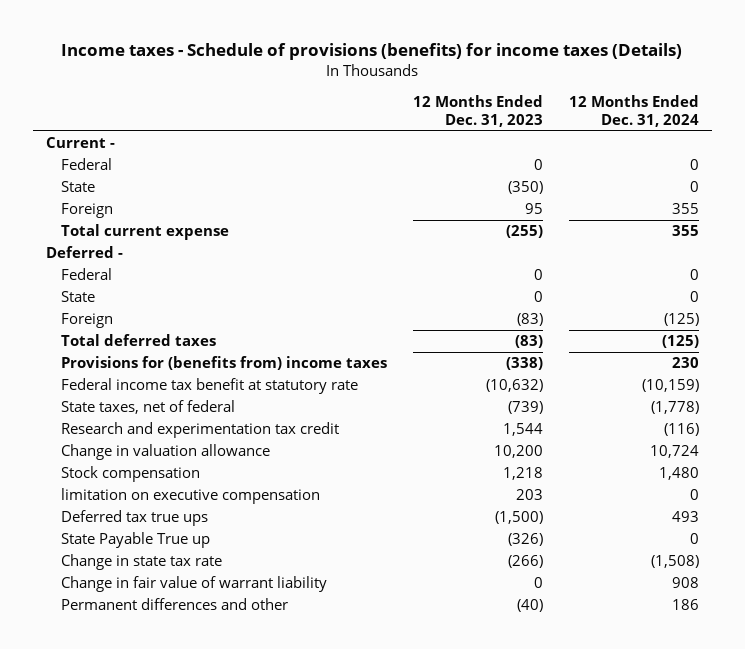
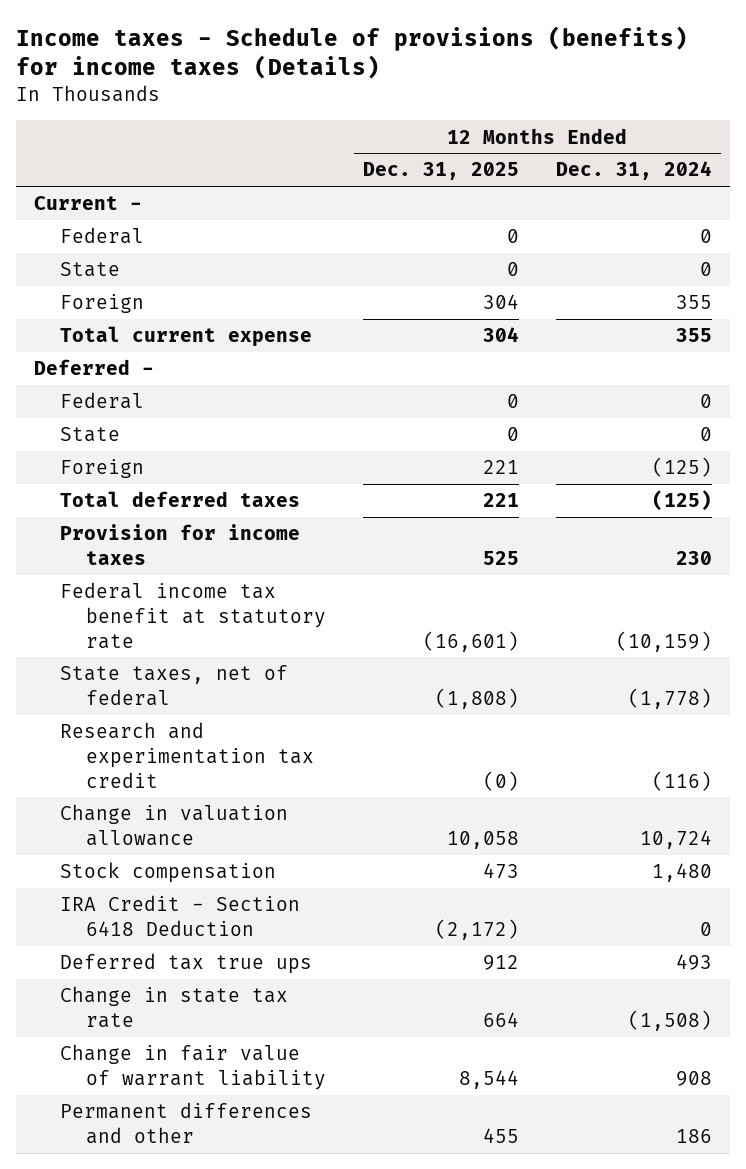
[413,95,544,127] 12 Months Ended Dec. 31, 2023 -> none
none -> [362,162,519,181] Dec. 31, 2025
[61,356,388,371] Provisions for (benefits from) income taxes -> [60,524,301,565] Provision for income taxes
[61,488,321,505] limitation on executive compensation -> none
none -> [60,895,301,936] IRA Credit - Section 6418 Deduction
[61,532,211,549] State Payable True up -> none

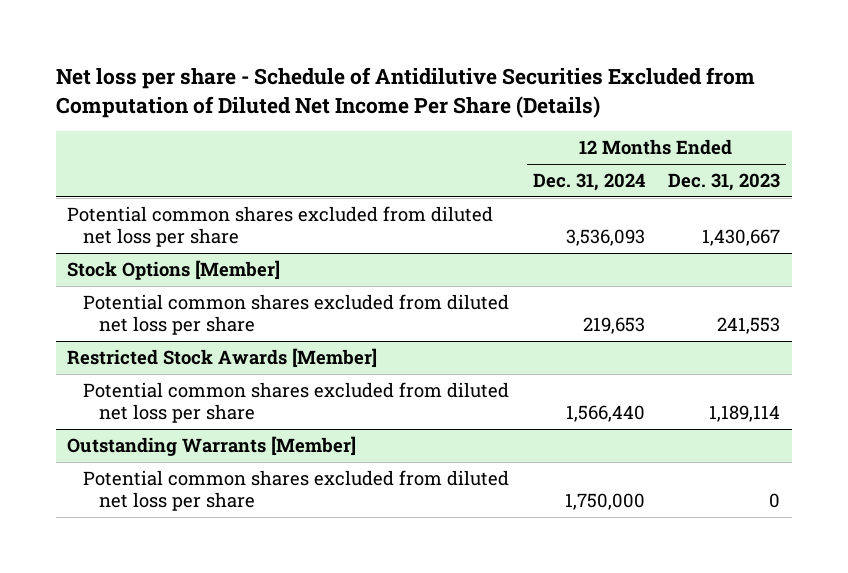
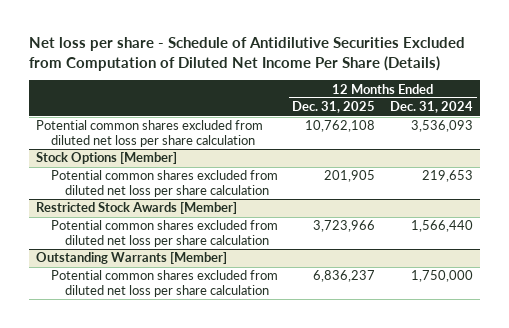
[668,173,781,192] Dec. 31, 2023 -> none
none -> [292,101,376,114] Dec. 31, 2025
[67,206,494,247] Potential common shares excluded from diluted net loss per share -> [36,120,264,148] Potential common shares excluded from diluted net loss per share calculation
[83,294,510,335] Potential common shares excluded from diluted net loss per share -> [50,170,278,198] Potential common shares excluded from diluted net loss per share calculation
[83,382,510,423] Potential common shares excluded from diluted net loss per share -> [50,220,278,248] Potential common shares excluded from diluted net loss per share calculation
[83,470,510,511] Potential common shares excluded from diluted net loss per share -> [50,270,278,298] Potential common shares excluded from diluted net loss per share calculation

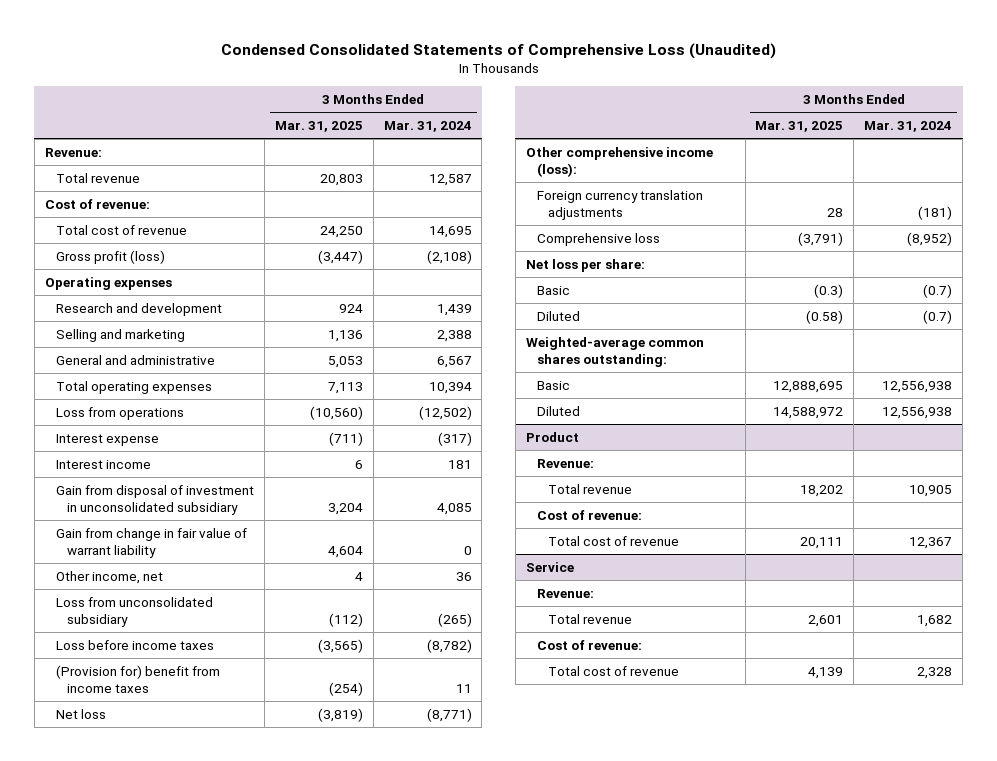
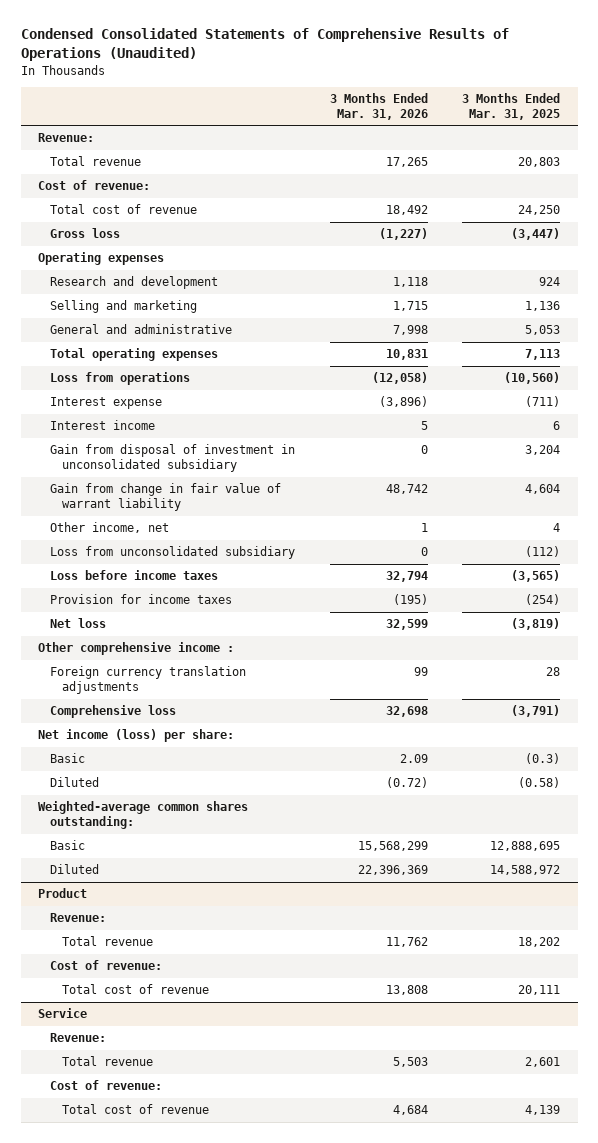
[220,43,776,60] Condensed Consolidated Statements of Comprehensive Loss (Unaudited) -> [20,28,509,62] Condensed Consolidated Statements of Comprehensive Results of Operations (Unaudited)
[383,121,472,133] Mar. 31, 2024 -> none
none -> [329,92,428,120] 3 Months Ended Mar. 31, 2026
[55,249,165,264] Gross profit (loss) -> [49,228,120,239] Gross loss
[55,664,220,693] (Provision for) benefit from income taxes -> [49,594,232,605] Provision for income taxes
[525,146,713,177] Other comprehensive income (loss): -> [37,642,234,656] Other comprehensive income :
[525,258,645,272] Net loss per share: -> [37,729,234,743] Net income (loss) per share:

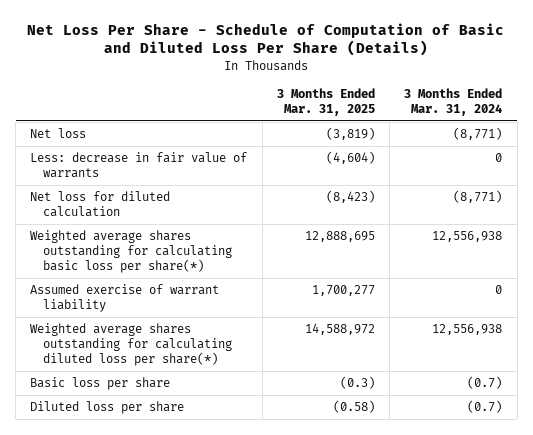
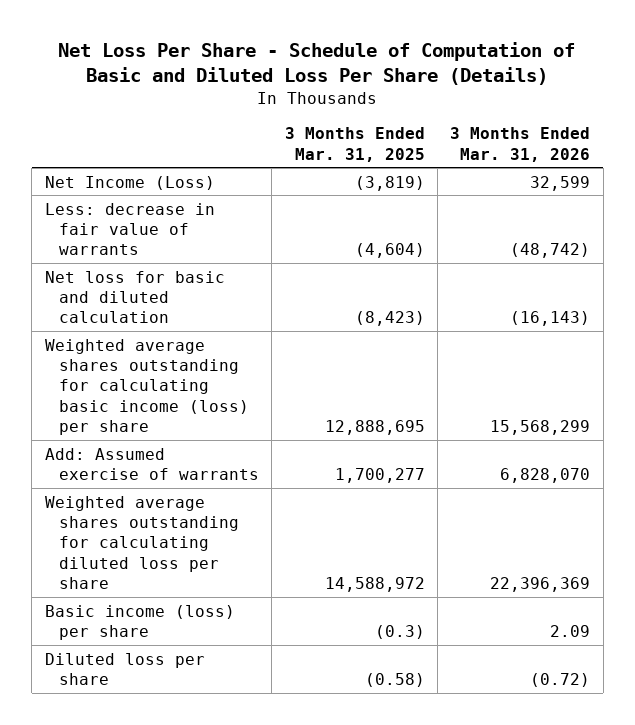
[404,88,503,117] 3 Months Ended Mar. 31, 2024 -> none
none -> [450,127,591,162] 3 Months Ended Mar. 31, 2026
[30,128,87,139] Net loss -> [44,175,215,190] Net Income (Loss)
[30,191,171,218] Net loss for diluted calculation -> [44,270,225,324] Net loss for basic and diluted calculation
[30,230,232,274] Weighted average shares outstanding for calculating basic loss per share(*) -> [44,338,249,435] Weighted average shares outstanding for calculating basic income (loss) per share
[30,284,220,313] Assumed exercise of warrant liability -> [44,447,259,480] Add: Assumed exercise of warrants
[30,323,232,367] Weighted average shares outstanding for calculating diluted loss per share(*) -> [44,495,239,589] Weighted average shares outstanding for calculating diluted loss per share
[30,377,171,391] Basic loss per share -> [44,604,235,640] Basic income (loss) per share

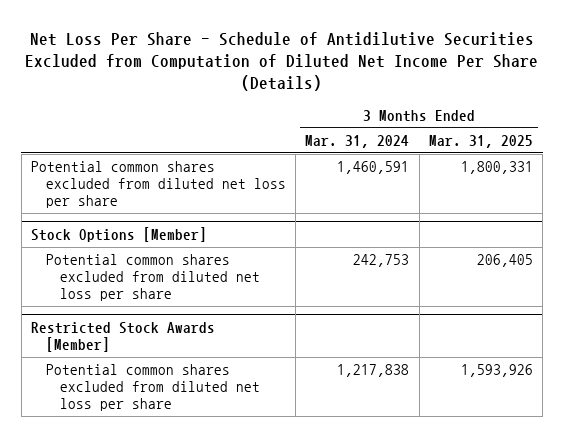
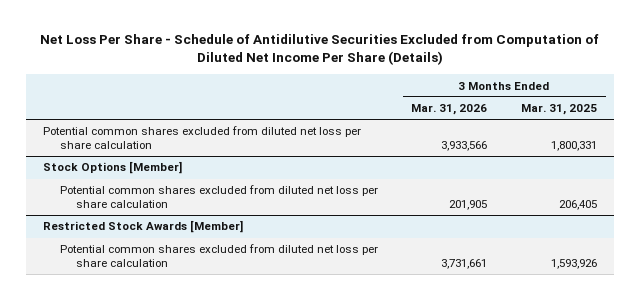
[305,134,410,148] Mar. 31, 2024 -> none
none -> [411,104,488,116] Mar. 31, 2026
[31,161,286,209] Potential common shares excluded from diluted net loss per share -> [42,126,361,150] Potential common shares excluded from diluted net loss per share calculation
[45,254,260,302] Potential common shares excluded from diluted net loss per share -> [59,185,378,209] Potential common shares excluded from diluted net loss per share calculation
[45,364,260,412] Potential common shares excluded from diluted net loss per share -> [59,244,378,268] Potential common shares excluded from diluted net loss per share calculation

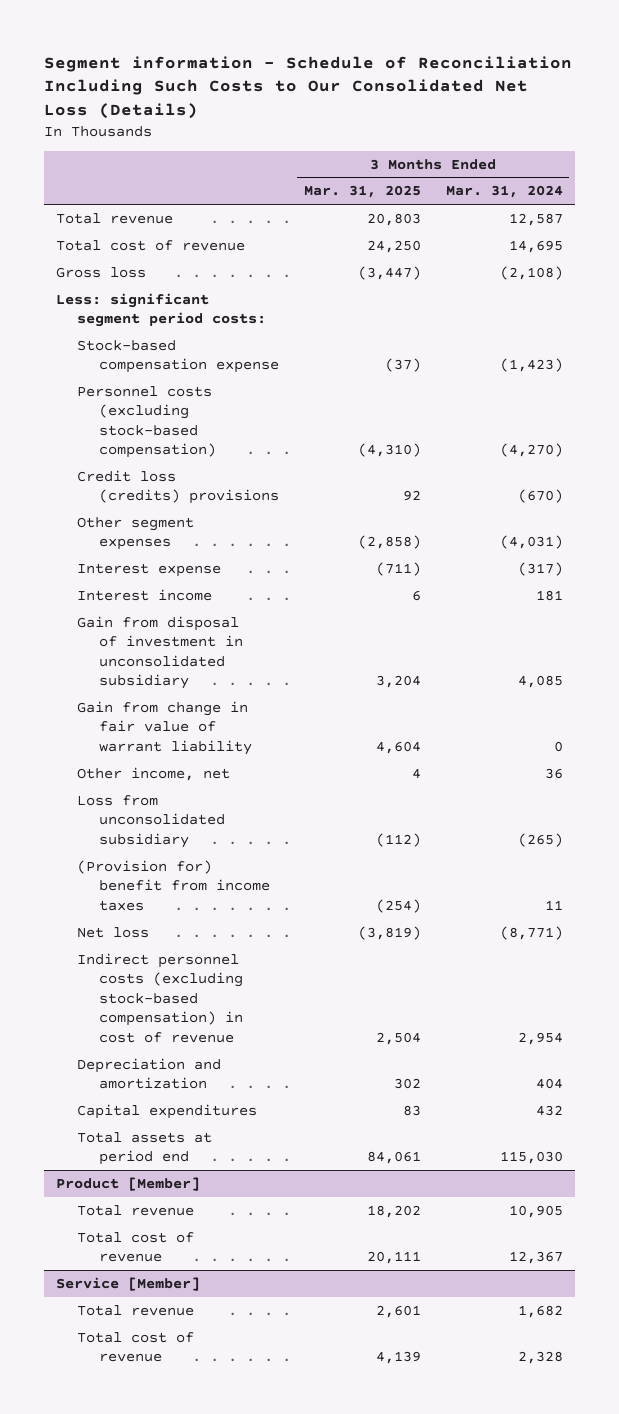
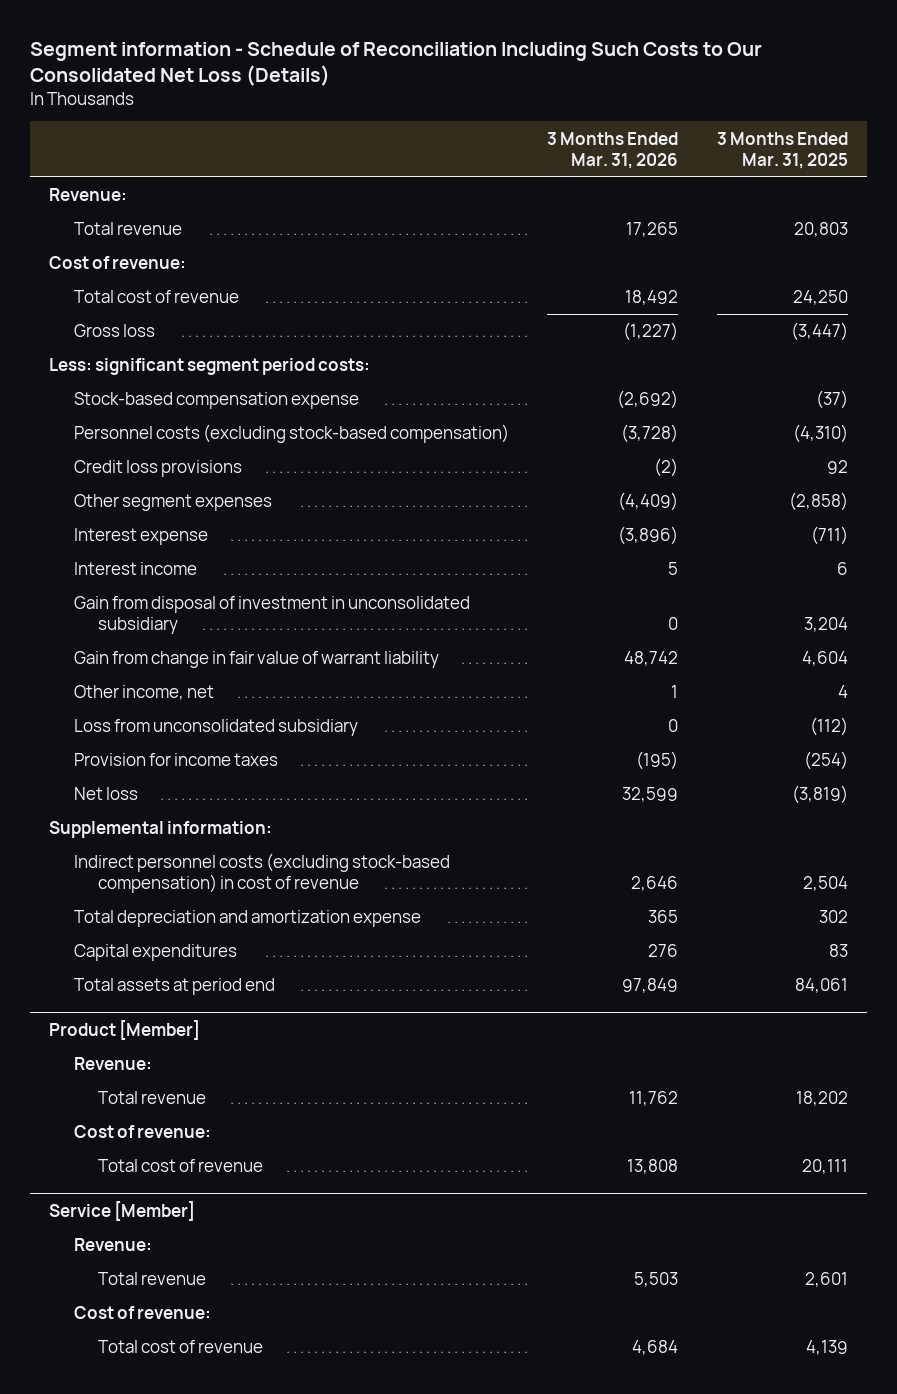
[445,185,563,199] Mar. 31, 2024 -> none
none -> [547,131,679,169] 3 Months Ended Mar. 31, 2026
none -> [49,188,128,202] Revenue:
none -> [49,256,187,270] Cost of revenue:
[77,469,279,505] Credit loss (credits) provisions -> [73,460,242,478] Credit loss provisions
[77,859,270,911] (Provision for) benefit from income taxes -> [73,753,278,767] Provision for income taxes
none -> [49,821,273,839] Supplemental information:
[77,1057,222,1090] Depreciation and amortization -> [73,910,421,928] Total depreciation and amortization expense
none -> [73,1057,152,1071] Revenue:
none -> [73,1125,211,1139] Cost of revenue:
none -> [73,1238,152,1252] Revenue:
none -> [73,1306,211,1320] Cost of revenue:

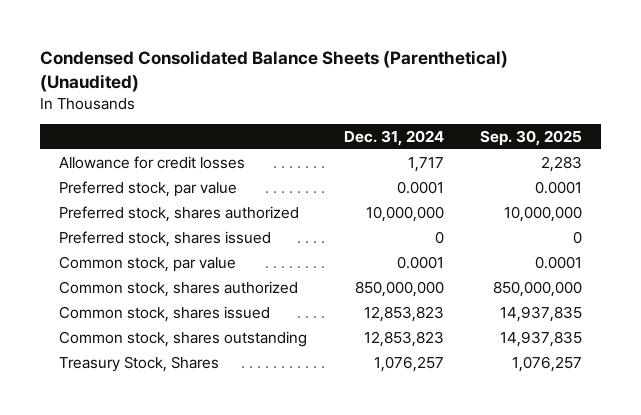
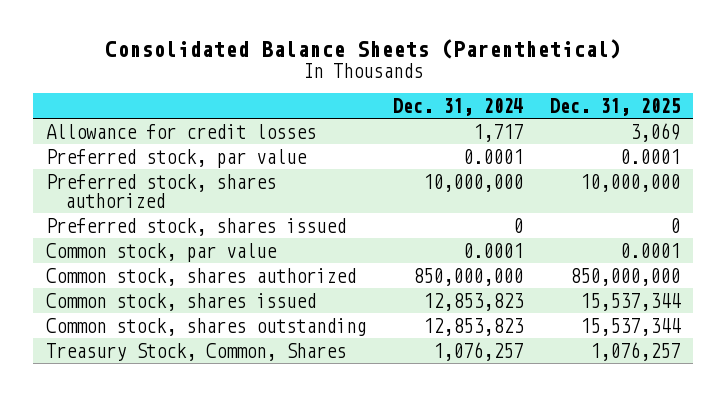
[40,50,509,92] Condensed Consolidated Balance Sheets (Parenthetical) (Unaudited) -> [105,39,622,60] Consolidated Balance Sheets (Parenthetical)
[480,129,583,146] Sep. 30, 2025 -> none
none -> [549,97,680,116] Dec. 31, 2025
[58,355,219,372] Treasury Stock, Shares -> [46,342,347,361] Treasury Stock, Common, Shares

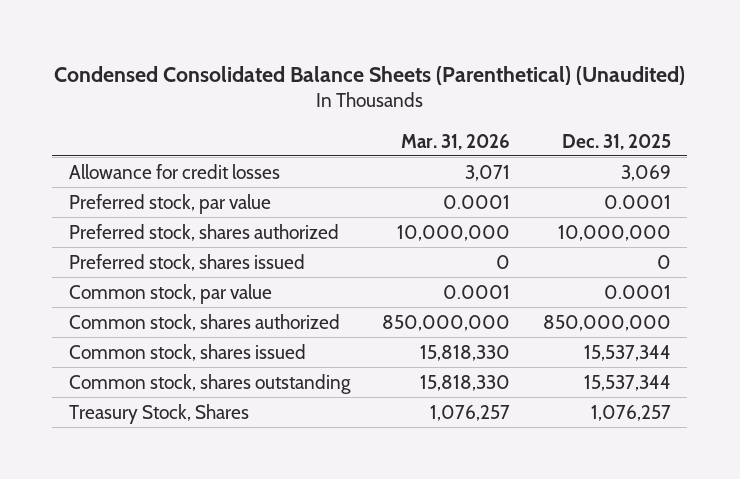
[105,39,622,60] Consolidated Balance Sheets (Parenthetical) -> [53,65,685,85] Condensed Consolidated Balance Sheets (Parenthetical) (Unaudited)
[393,97,524,116] Dec. 31, 2024 -> none
none -> [401,133,511,150] Mar. 31, 2026
[46,342,347,361] Treasury Stock, Common, Shares -> [68,403,249,424] Treasury Stock, Shares

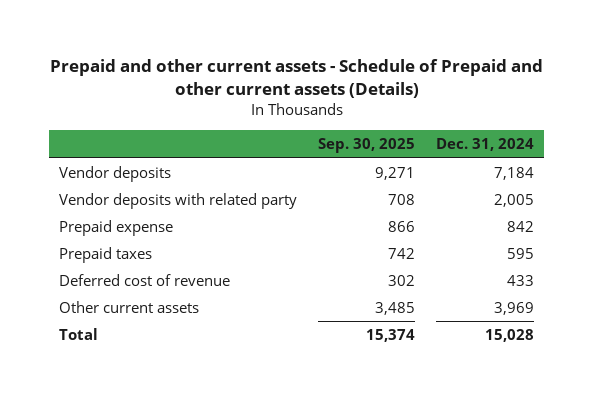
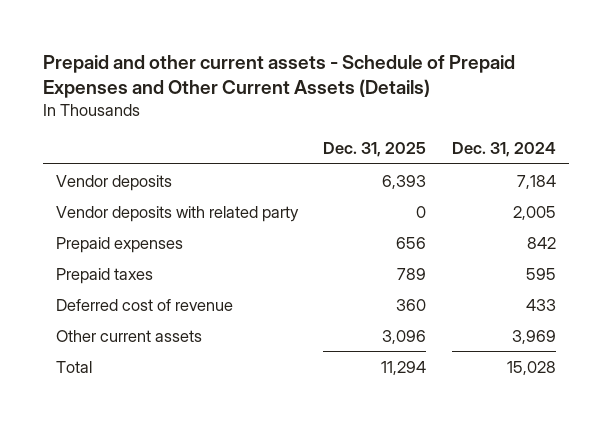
[49,58,543,99] Prepaid and other current assets - Schedule of Prepaid and other current assets (Details) -> [43,54,516,99] Prepaid and other current assets - Schedule of Prepaid Expenses and Other Current Assets (Details)
[318,138,416,154] Sep. 30, 2025 -> none
none -> [323,142,427,158] Dec. 31, 2025
[59,220,174,237] Prepaid expense -> [55,236,183,253] Prepaid expenses

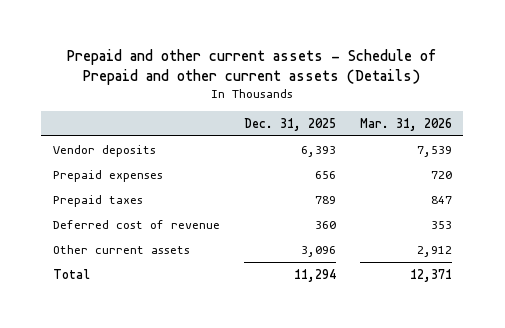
[43,54,516,99] Prepaid and other current assets - Schedule of Prepaid Expenses and Other Current Assets (Details) -> [67,48,437,85] Prepaid and other current assets - Schedule of Prepaid and other current assets (Details)
[452,142,557,158] Dec. 31, 2024 -> none
none -> [359,117,452,131] Mar. 31, 2026
[55,205,299,222] Vendor deposits with related party -> none

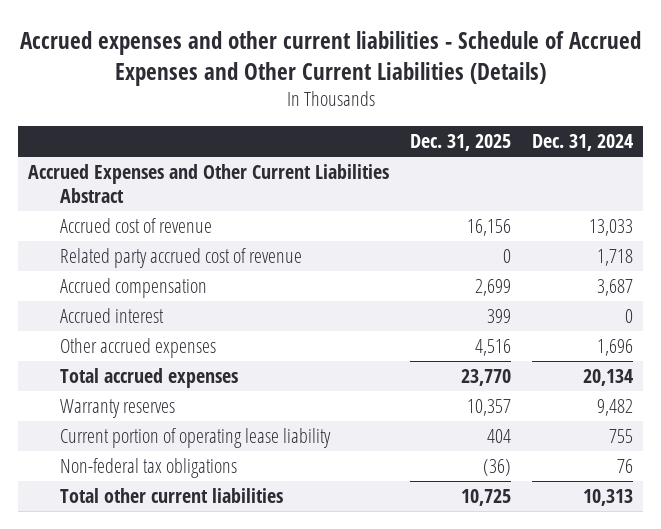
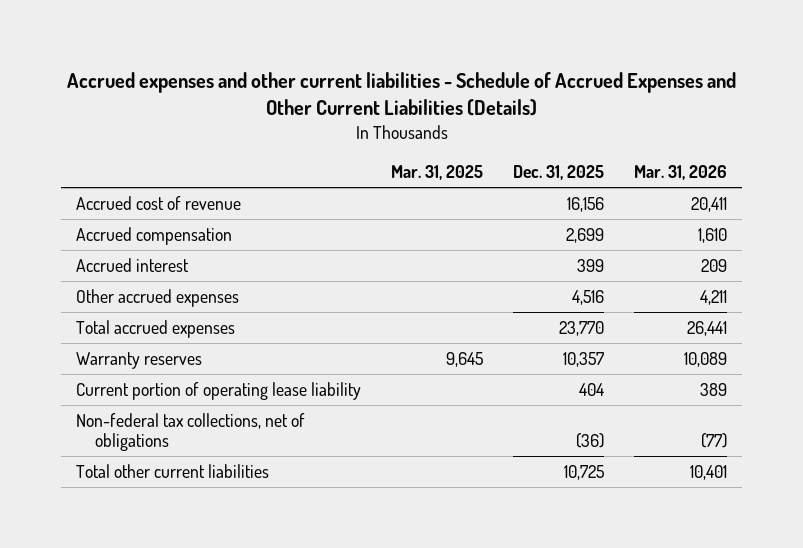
[531,134,633,152] Dec. 31, 2024 -> none
none -> [391,165,484,181] Mar. 31, 2025
none -> [634,165,728,181] Mar. 31, 2026
[28,164,390,203] Accrued Expenses and Other Current Liabilities Abstract -> none
[59,248,302,269] Related party accrued cost of revenue -> none
[59,458,237,479] Non-federal tax obligations -> [75,413,305,452] Non-federal tax collections, net of obligations

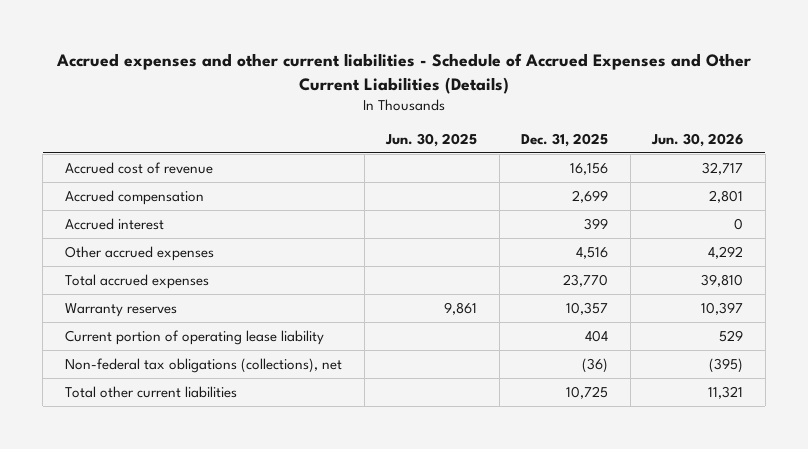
[391,165,484,181] Mar. 31, 2025 -> none
[634,165,728,181] Mar. 31, 2026 -> none
none -> [385,132,478,147] Jun. 30, 2025
none -> [651,132,744,147] Jun. 30, 2026
[75,413,305,452] Non-federal tax collections, net of obligations -> [65,357,343,373] Non-federal tax obligations (collections), net

